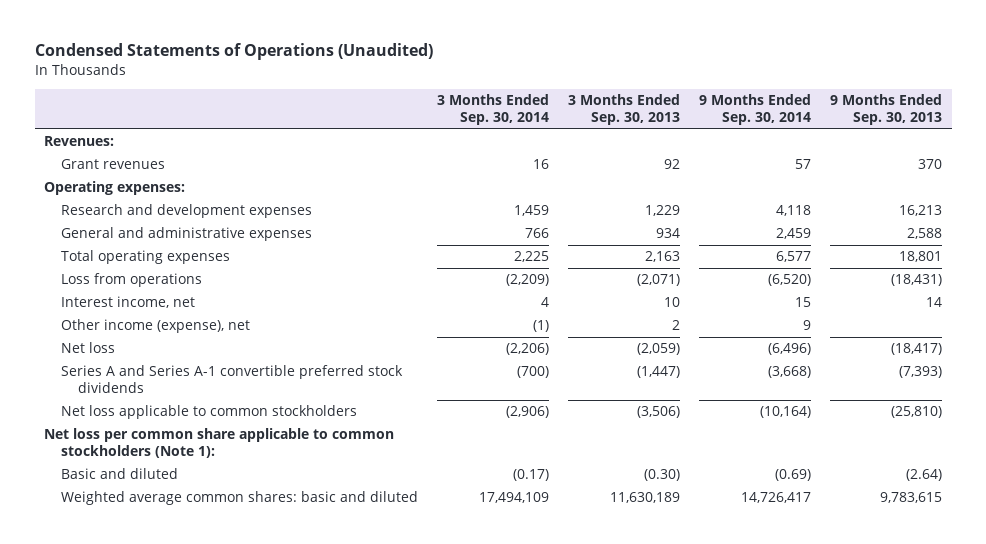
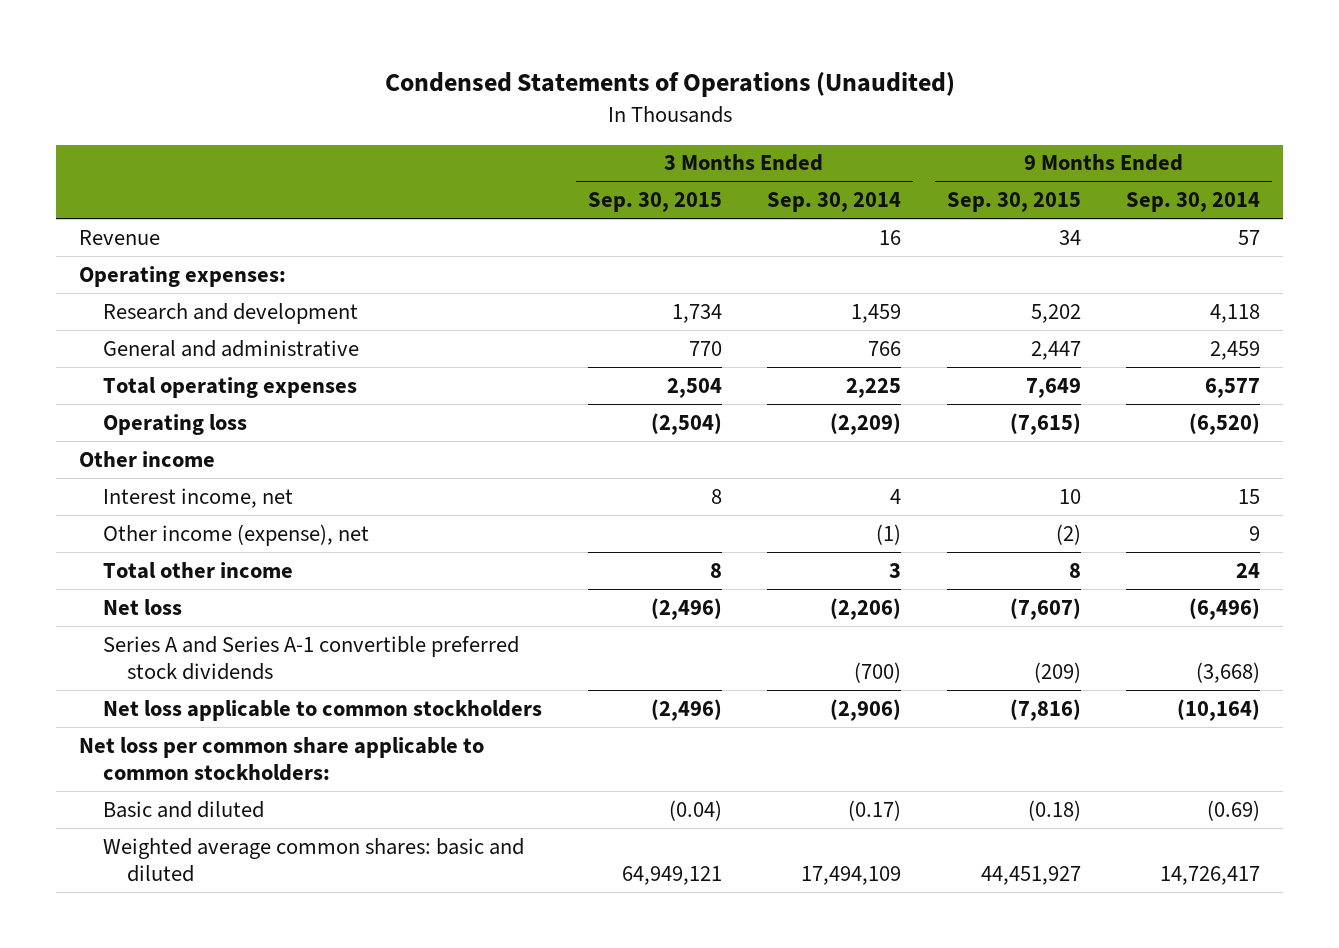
[568,94,681,126] 3 Months Ended Sep. 30, 2013 -> none
[830,94,943,126] 9 Months Ended Sep. 30, 2013 -> none
none -> [587,192,722,213] Sep. 30, 2015
none -> [946,192,1081,213] Sep. 30, 2015
[44,136,115,147] Revenues: -> none
[60,159,165,170] Grant revenues -> [78,229,160,245] Revenue
[60,204,312,219] Research and development expenses -> [103,302,359,324] Research and development
[60,227,312,242] General and administrative expenses -> [103,339,360,357] General and administrative
[60,273,202,288] Loss from operations -> [103,413,248,435] Operating loss
none -> [78,450,215,467] Other income
none -> [103,561,294,579] Total other income
[44,428,395,459] Net loss per common share applicable to common stockholders (Note 1): -> [78,736,484,781] Net loss per common share applicable to common stockholders:

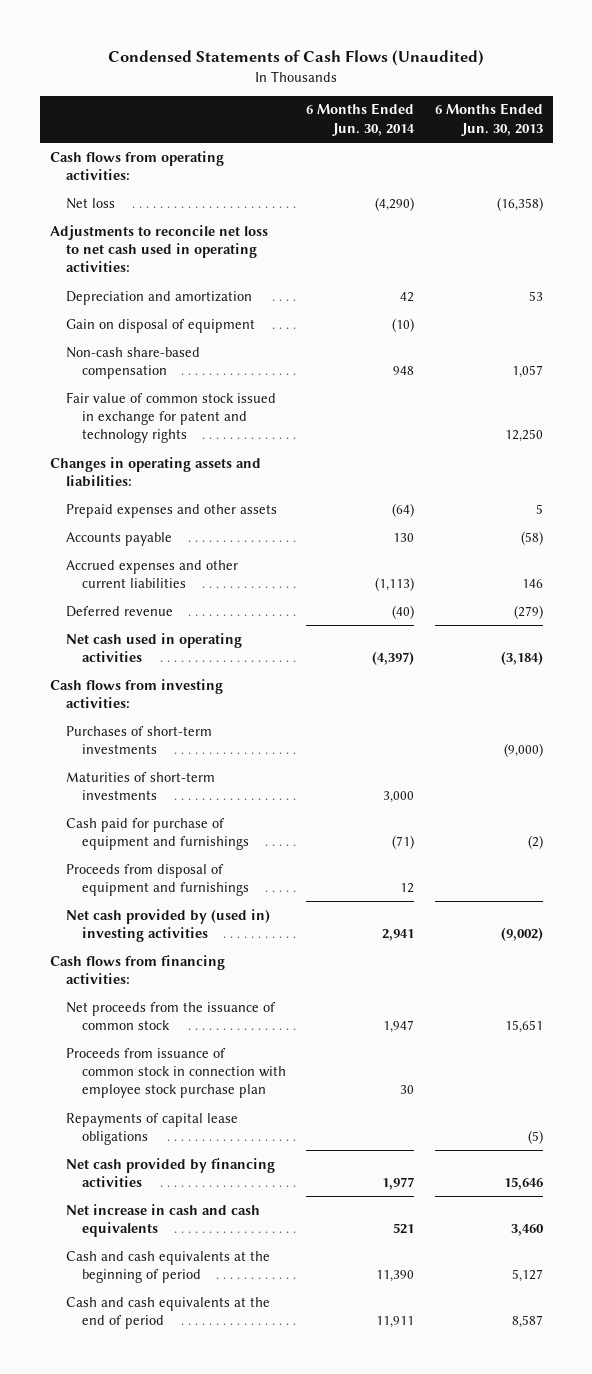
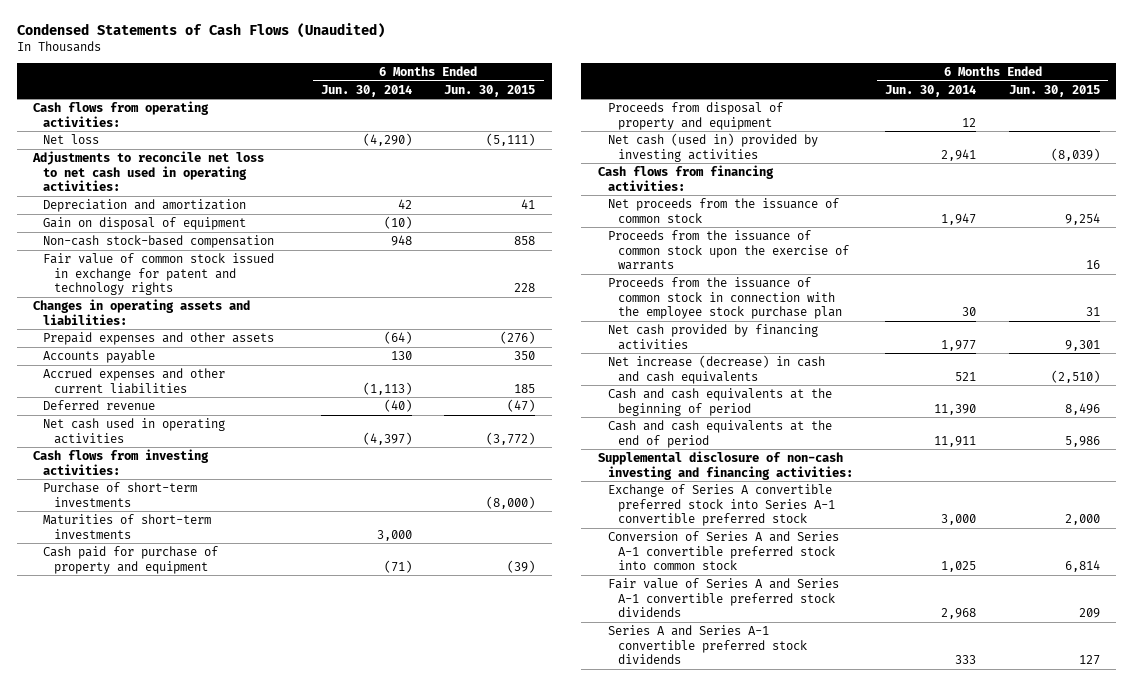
[434,103,543,136] 6 Months Ended Jun. 30, 2013 -> none
none -> [444,84,536,97] Jun. 30, 2015
[65,346,200,379] Non-cash share-based compensation -> [43,235,275,249] Non-cash stock-based compensation
[65,725,212,754] Purchases of short-term investments -> [43,482,198,507] Purchase of short-term investments
[65,817,250,850] Cash paid for purchase of equipment and furnishings -> [43,546,219,574] Cash paid for purchase of property and equipment
[65,863,250,896] Proceeds from disposal of equipment and furnishings -> [607,102,783,130] Proceeds from disposal of property and equipment
[65,908,270,942] Net cash provided by (used in) investing activities -> [607,133,818,162] Net cash (used in) provided by investing activities
[65,1112,238,1145] Repayments of capital lease obligations -> none
none -> [607,230,850,271] Proceeds from the issuance of common stock upon the exercise of warrants
[65,1047,287,1099] Proceeds from issuance of common stock in connection with employee stock purchase plan -> [607,277,843,320] Proceeds from the issuance of common stock in connection with the employee stock purchase plan
[65,1203,260,1237] Net increase in cash and cash equivalents -> [607,355,825,384] Net increase (decrease) in cash and cash equivalents
none -> [597,451,853,480] Supplemental disclosure of non-cash investing and financing activities:
none -> [607,484,836,527] Exchange of Series A convertible preferred stock into Series A-1 convertible preferred stock
none -> [607,531,839,571] Conversion of Series A and Series A-1 convertible preferred stock into common stock
none -> [607,578,839,618] Fair value of Series A and Series A-1 convertible preferred stock dividends
none -> [607,625,808,665] Series A and Series A-1 convertible preferred stock dividends

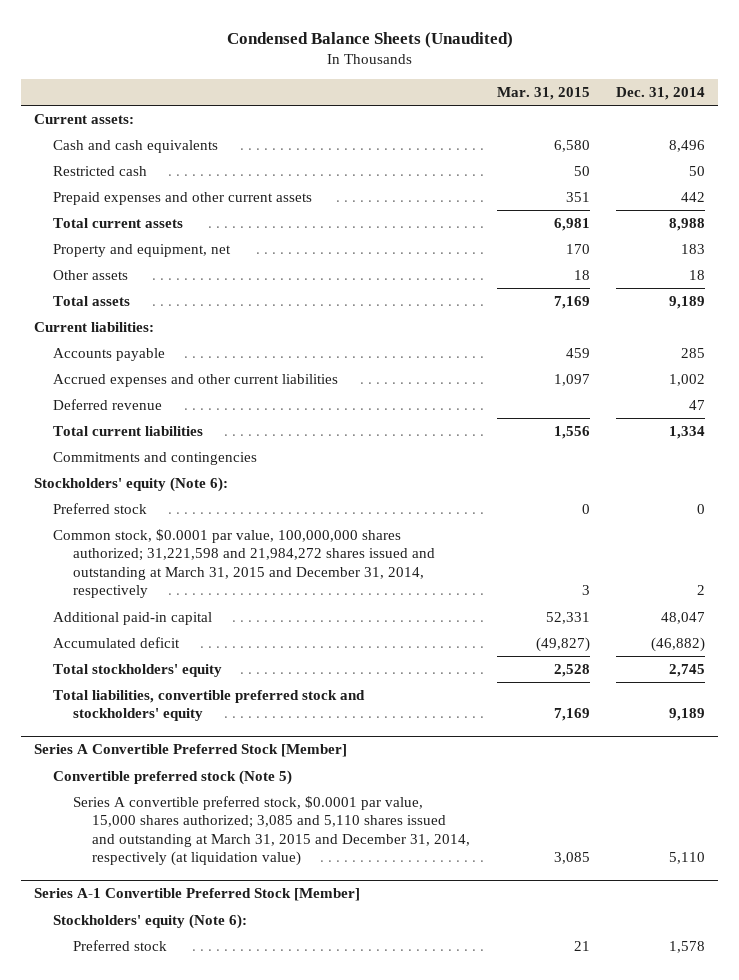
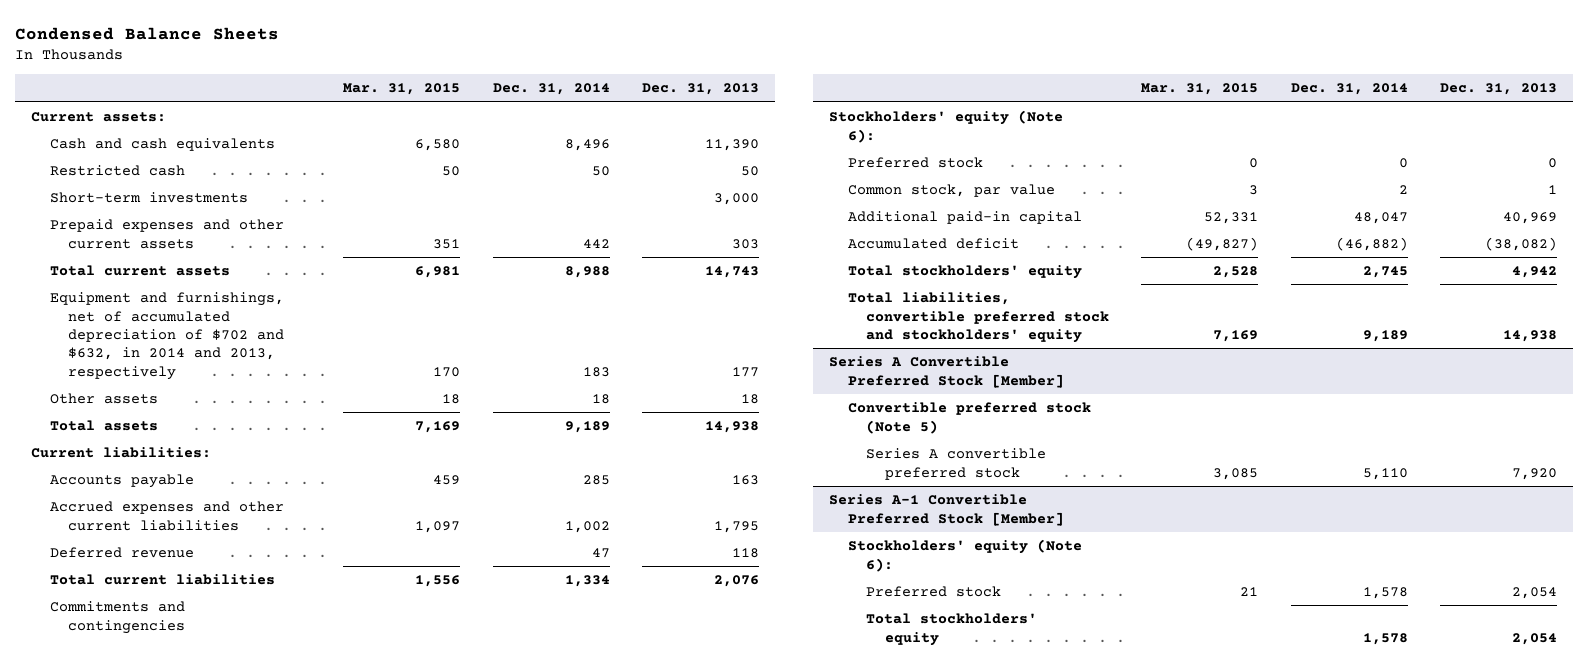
[226,31,513,48] Condensed Balance Sheets (Unaudited) -> [14,26,279,40] Condensed Balance Sheets
none -> [641,83,759,96] Dec. 31, 2013
none -> [49,192,248,204] Short-term investments
[53,244,232,258] Property and equipment, net -> [49,292,285,380] Equipment and furnishings, net of accumulated depreciation of $702 and $632, in 2014 and 2013, respectively
[53,529,435,599] Common stock, $0.0001 par value, 100,000,000 shares authorized; 31,221,598 and 21,984,272 shares issued and outstanding at March 31, 2015 and December 31, 2014, respectively -> [847,184,1055,198] Common stock, par value
[72,796,471,867] Series A convertible preferred stock, $0.0001 par value, 15,000 shares authorized; 3,085 and 5,110 shares issued and outstanding at March 31, 2015 and December 31, 2014, respectively (at liquidation value) -> [866,448,1047,480] Series A convertible preferred stock
none -> [866,613,1038,646] Total stockholders' equity

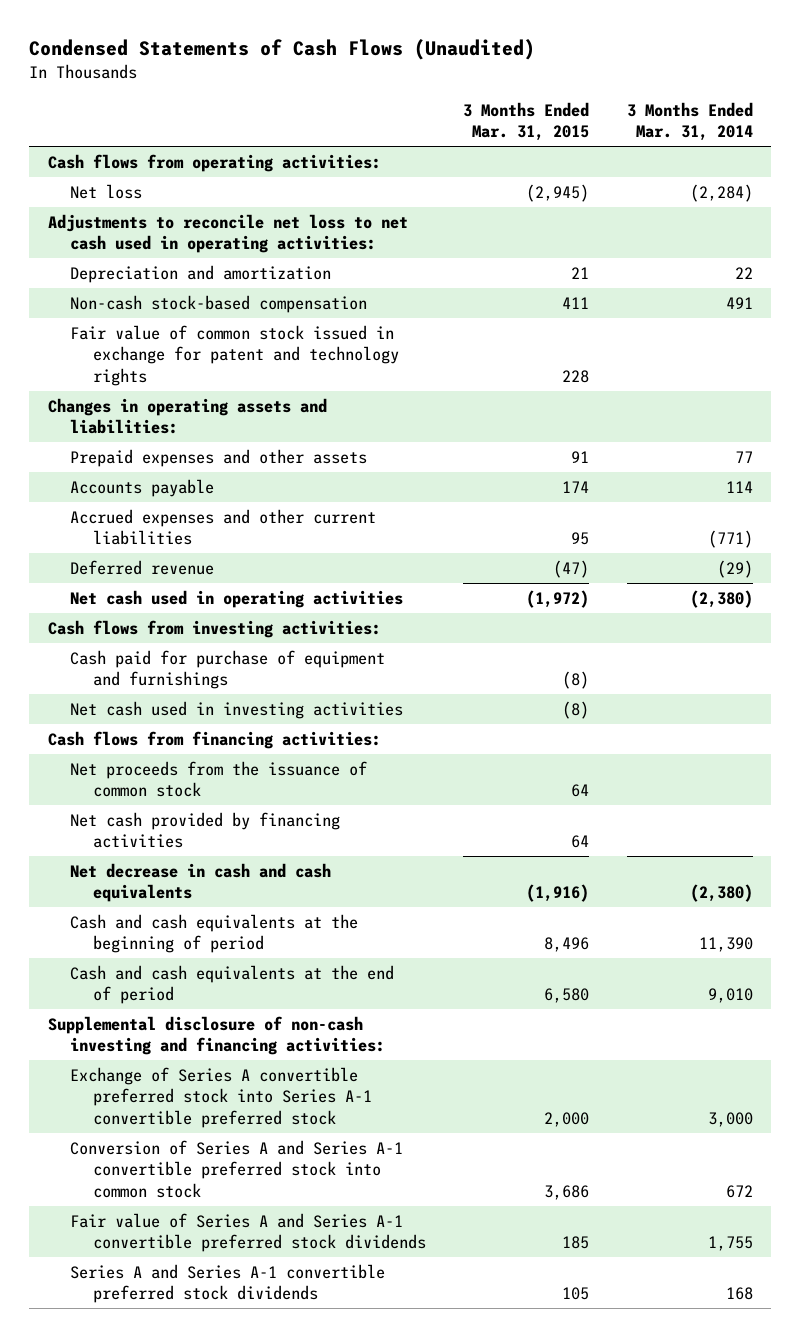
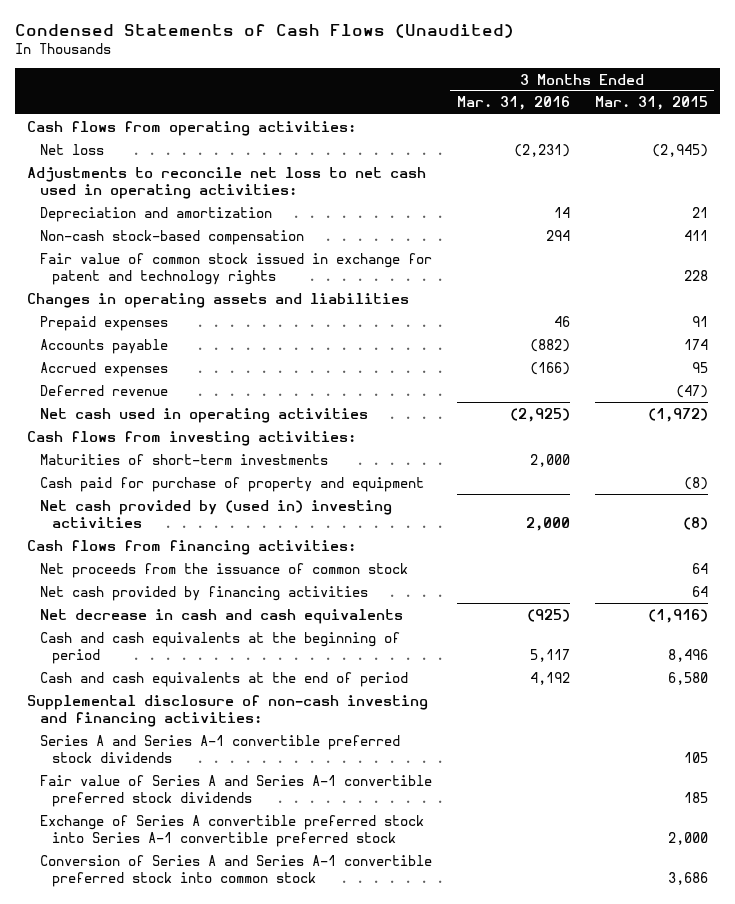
[626,101,753,141] 3 Months Ended Mar. 31, 2014 -> none
none -> [456,96,570,111] Mar. 31, 2016
[70,448,368,467] Prepaid expenses and other assets -> none
[48,397,328,435] Changes in operating assets and liabilities: -> [27,292,410,308] Changes in operating assets and liabilities
none -> [39,315,168,331] Prepaid expenses
[70,508,377,546] Accrued expenses and other current liabilities -> [39,361,168,377] Accrued expenses
none -> [39,453,328,465] Maturities of short-term investments
[70,649,386,690] Cash paid for purchase of equipment and furnishings -> [39,476,424,492] Cash paid for purchase of property and equipment
[70,700,404,719] Net cash used in investing activities -> [39,499,392,528] Net cash provided by (used in) investing activities
[70,1263,386,1304] Series A and Series A-1 convertible preferred stock dividends -> [39,734,400,763] Series A and Series A-1 convertible preferred stock dividends
[70,1212,426,1253] Fair value of Series A and Series A-1 convertible preferred stock dividends -> [39,774,432,807] Fair value of Series A and Series A-1 convertible preferred stock dividends

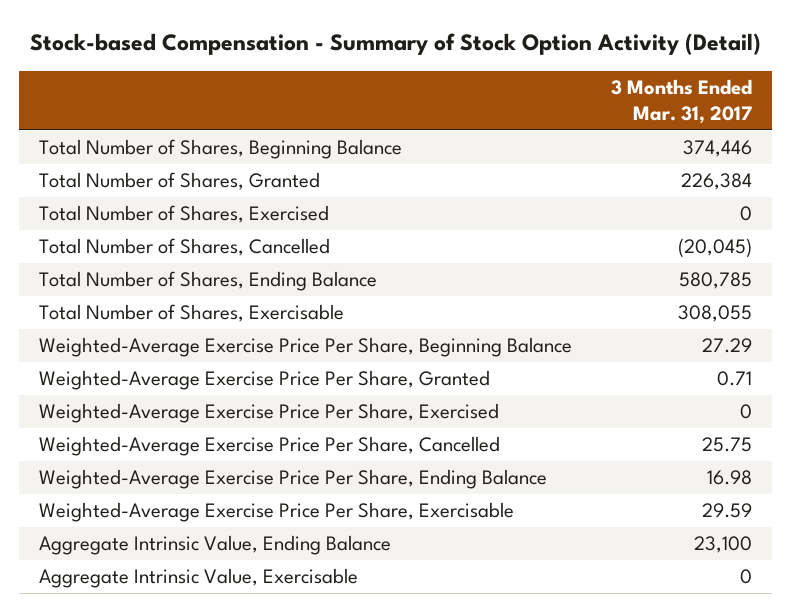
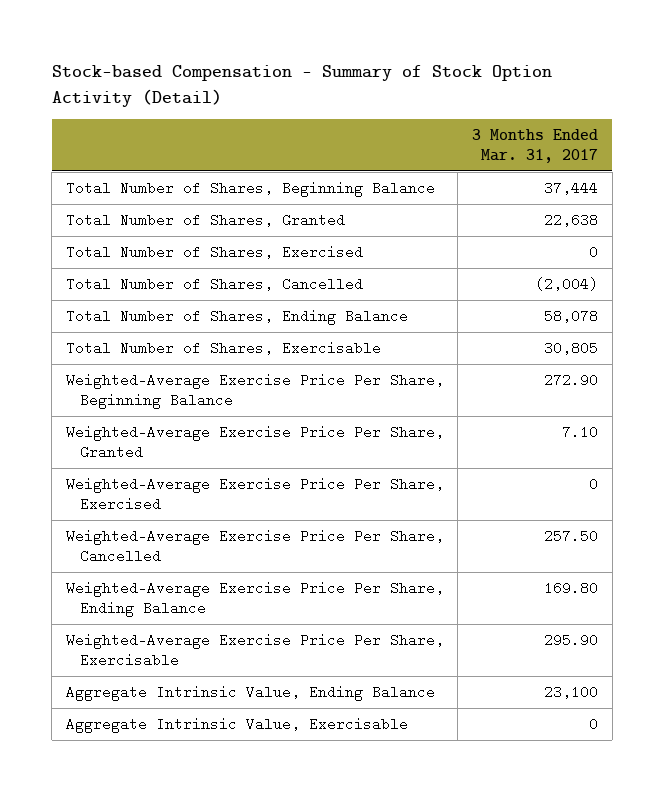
[683,140,753,158] 374,446 -> [544,180,599,195] 37,444
[681,173,753,191] 226,384 -> [544,212,599,227] 22,638
[678,238,753,259] (20,045) -> [535,276,599,291] (2,004)
[679,272,753,290] 580,785 -> [544,308,599,323] 58,078
[678,305,753,323] 308,055 -> [544,340,599,355] 30,805
[702,338,753,354] 27.29 -> [544,372,599,387] 272.90
[717,371,753,387] 0.71 -> [562,424,599,439] 7.10
[702,437,753,453] 25.75 -> [544,528,599,543] 257.50
[707,470,753,486] 16.98 -> [544,580,599,595] 169.80
[702,503,753,519] 29.59 -> [544,632,599,647] 295.90

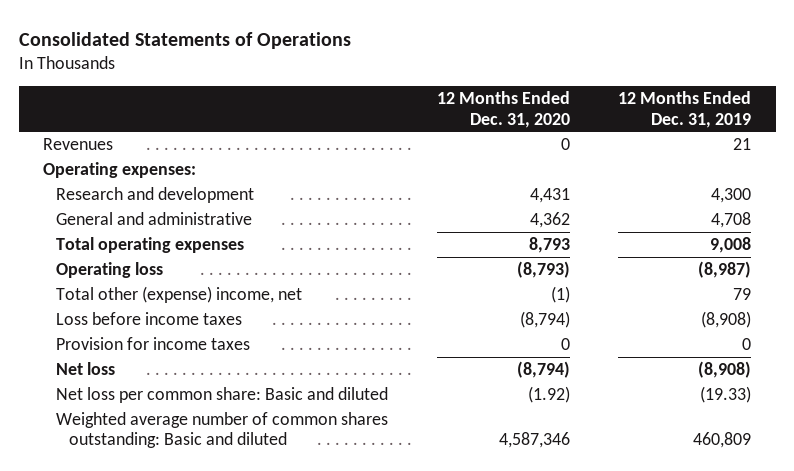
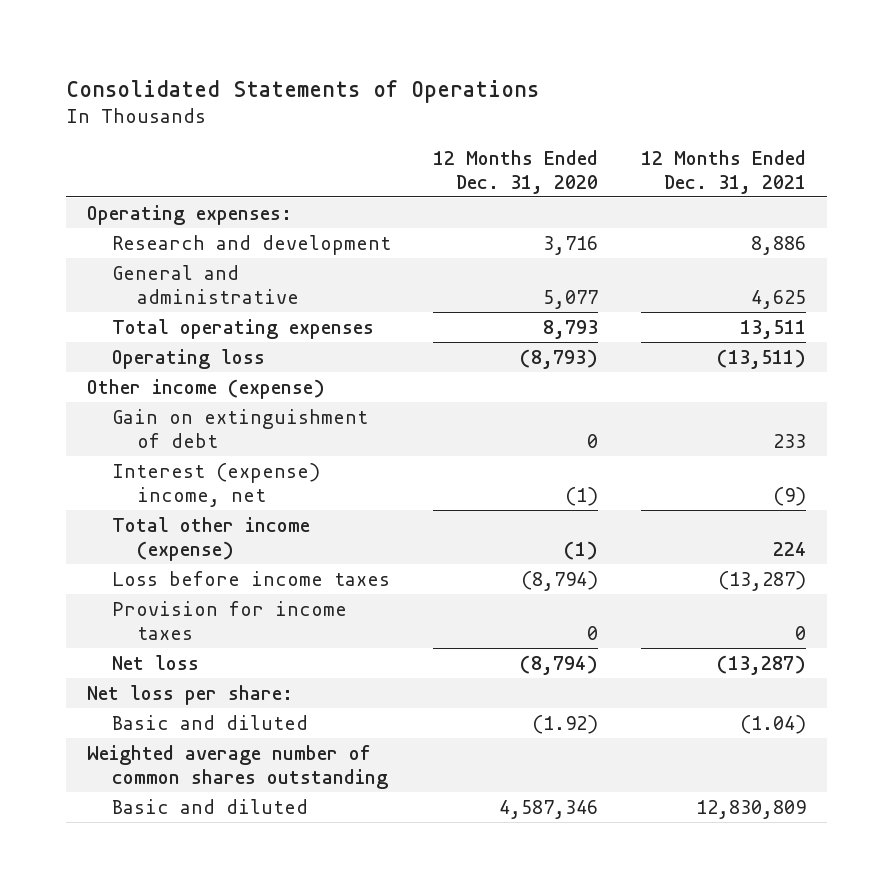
[618,91,752,128] 12 Months Ended Dec. 31, 2019 -> none
none -> [640,149,806,194] 12 Months Ended Dec. 31, 2021
[43,137,114,150] Revenues -> none
[529,187,570,203] 4,431 -> [543,235,599,255] 3,716
[529,211,570,228] 4,362 -> [543,289,599,309] 5,077
none -> [87,378,326,399] Other income (expense)
none -> [111,408,368,448] Gain on extinguishment of debt
none -> [111,462,320,507] Interest (expense) income, net
[56,285,303,303] Total other (expense) income, net -> [111,516,310,561] Total other income (expense)
none -> [87,684,294,705] Net loss per share:
[56,386,389,403] Net loss per common share: Basic and diluted -> [111,714,308,730] Basic and diluted
none -> [87,744,388,789] Weighted average number of common shares outstanding
[56,411,389,449] Weighted average number of common shares outstanding: Basic and diluted -> [111,798,308,814] Basic and diluted

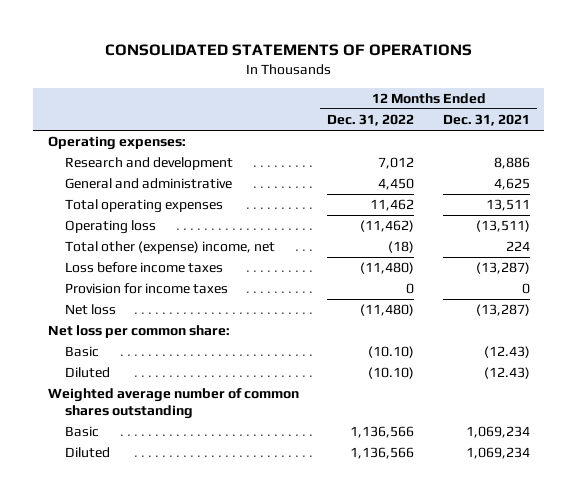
[65,79,539,103] Consolidated Statements of Operations -> [104,43,472,56] CONSOLIDATED STATEMENTS OF OPERATIONS
[433,149,599,194] 12 Months Ended Dec. 31, 2020 -> none
none -> [327,113,415,126] Dec. 31, 2022
[87,378,326,399] Other income (expense) -> none
[111,408,368,448] Gain on extinguishment of debt -> none
[111,462,320,507] Interest (expense) income, net -> none
[111,516,310,561] Total other income (expense) -> [65,241,276,255] Total other (expense) income, net
[111,714,308,730] Basic and diluted -> none
[87,684,294,705] Net loss per share: -> [47,325,230,339] Net loss per common share:
none -> [65,346,100,358] Basic
none -> [65,367,111,379] Diluted
[111,798,308,814] Basic and diluted -> none
none -> [65,426,100,438] Basic
none -> [65,447,111,459] Diluted

